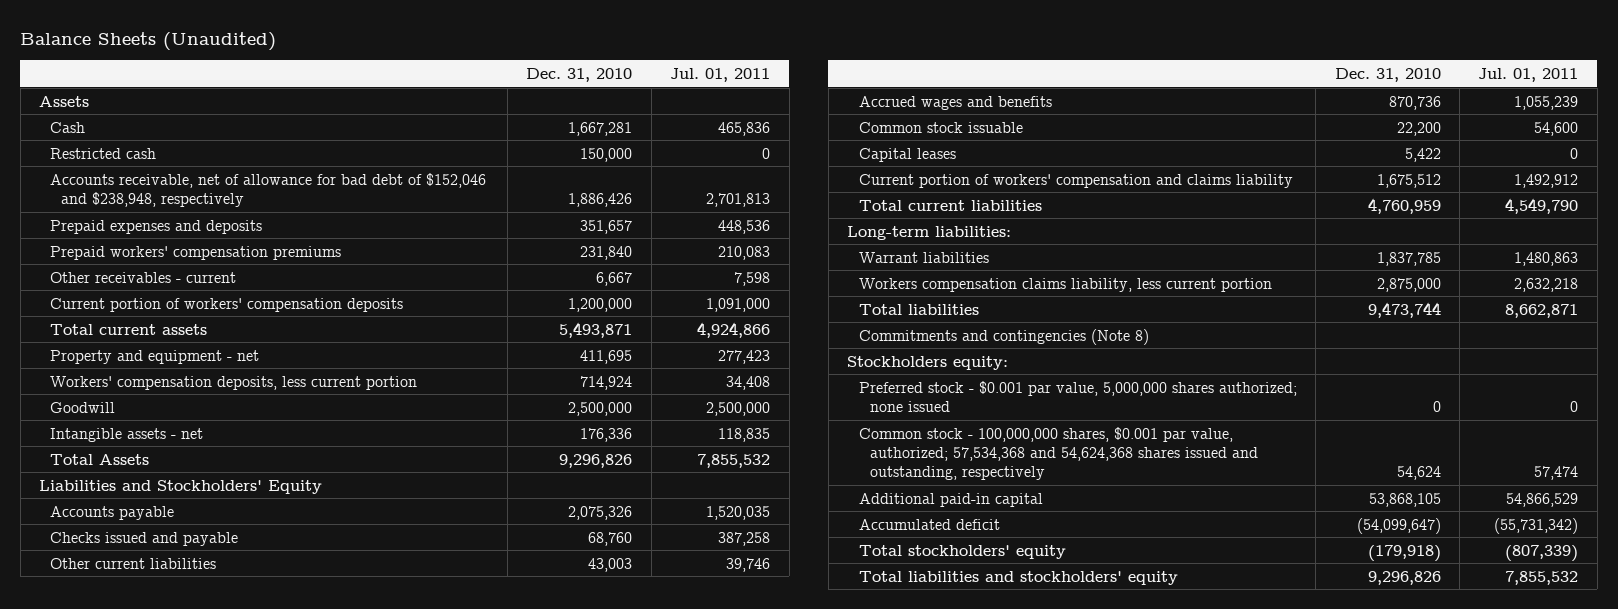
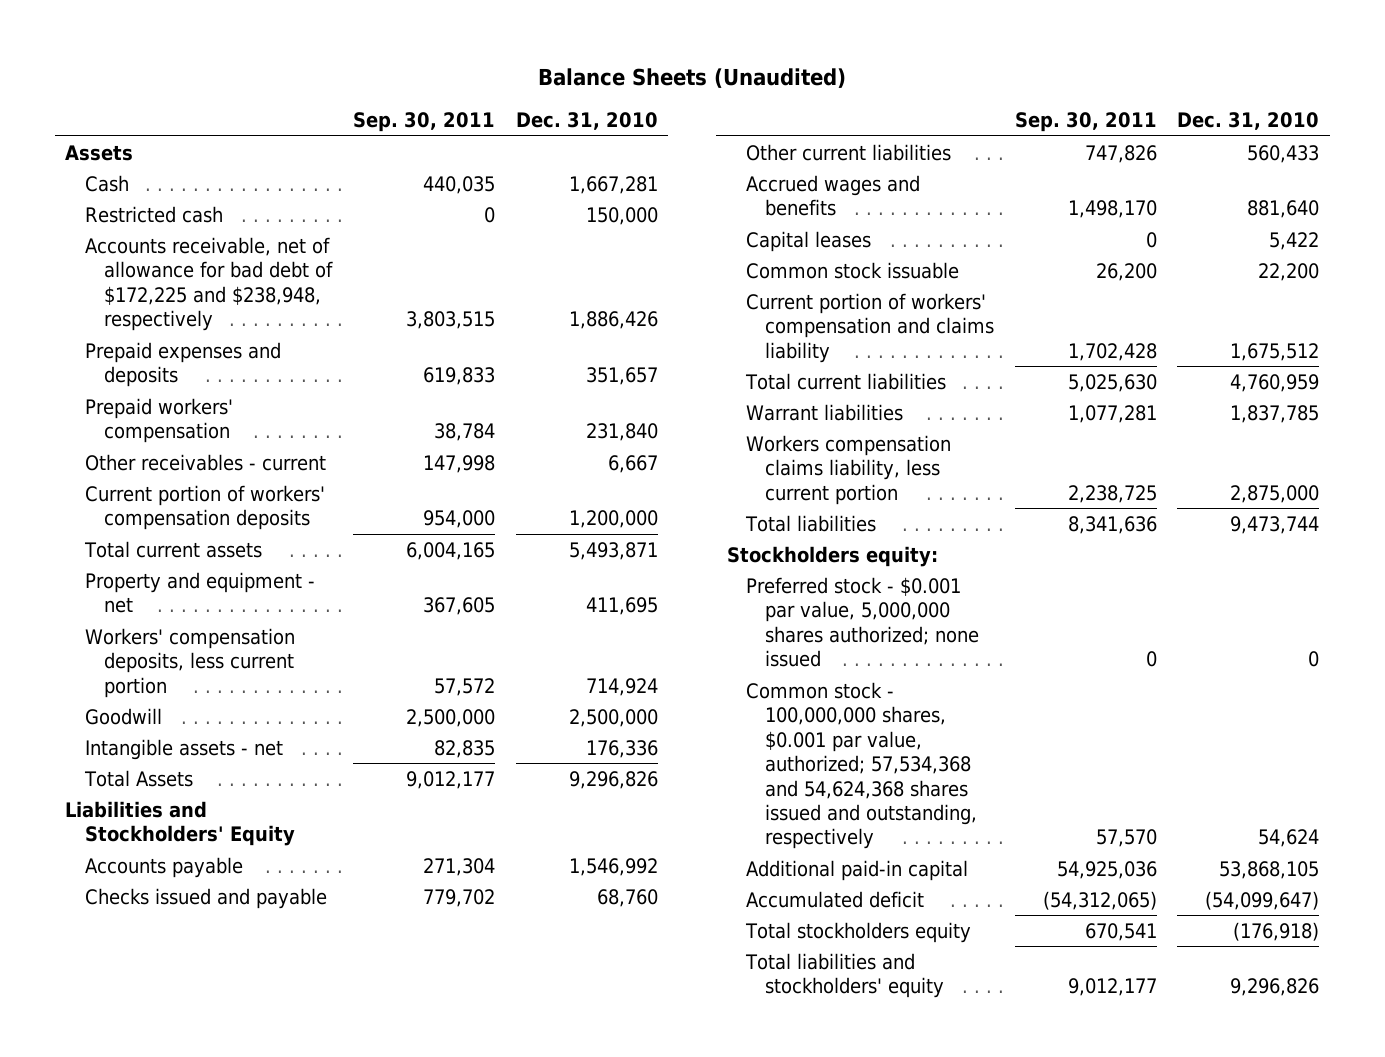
[670,67,771,82] Jul. 01, 2011 -> none
none -> [353,111,496,132] Sep. 30, 2011
[50,172,487,207] Accounts receivable, net of allowance for bad debt of $152,046 and $238,948, respectively -> [84,236,333,332] Accounts receivable, net of allowance for bad debt of $172,225 and $238,948, respectively
[50,245,342,260] Prepaid workers' compensation premiums -> [84,397,233,444] Prepaid workers' compensation
[568,505,633,520] 2,075,326 -> [568,857,658,876] 1,546,992
[588,557,633,572] 43,003 -> [1247,144,1320,163] 560,433
[1388,95,1441,110] 870,736 -> [1247,200,1320,219] 881,640
[858,121,1023,133] Common stock issuable -> [745,261,959,279] Common stock issuable
[847,225,1012,240] Long-term liabilities: -> none
[858,328,1149,345] Commitments and contingencies (Note 8) -> none
[858,544,1066,559] Total stockholders' equity -> [744,921,971,943] Total stockholders equity
[1367,544,1441,562] (179,918) -> [1233,921,1320,941] (176,918)

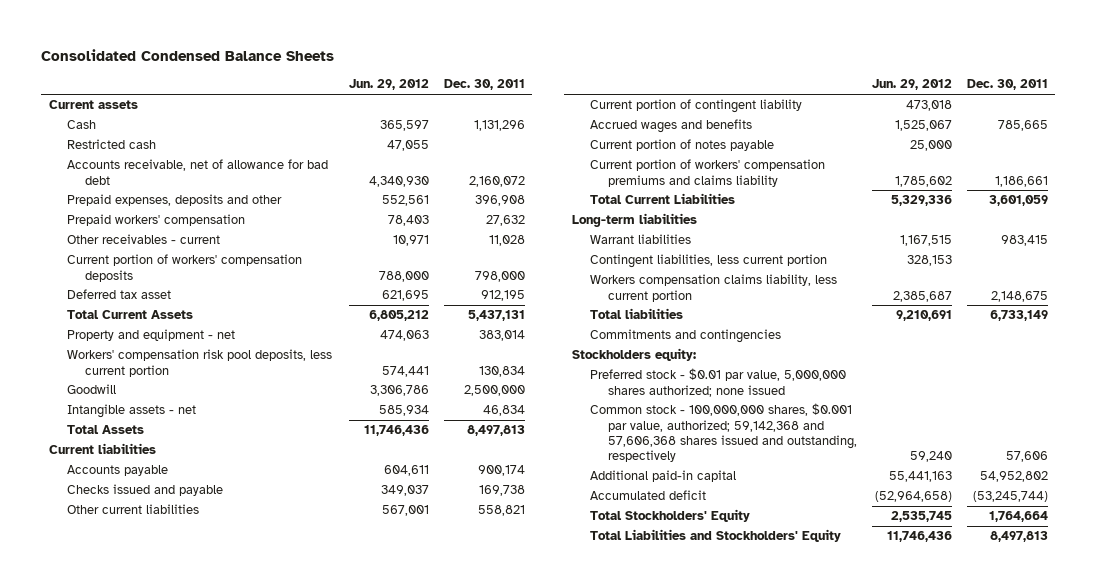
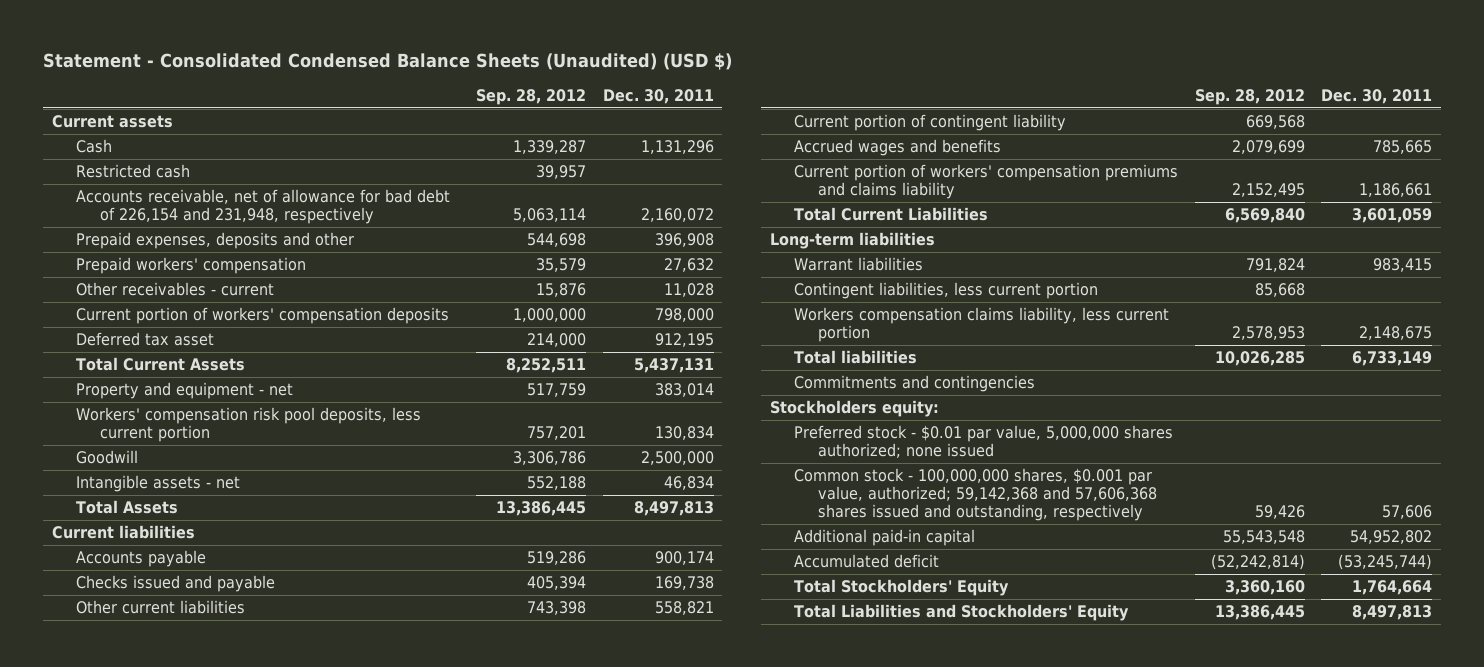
[41,49,335,62] Consolidated Condensed Balance Sheets -> [43,53,733,71] Statement - Consolidated Condensed Balance Sheets (Unaudited) (USD $)
[348,79,429,91] Jun. 29, 2012 -> none
none -> [476,89,587,106] Sep. 28, 2012
[66,159,328,185] Accounts receivable, net of allowance for bad debt -> [75,188,450,225] Accounts receivable, net of allowance for bad debt of 226,154 and 231,948, respectively
[589,139,774,152] Current portion of notes payable -> none

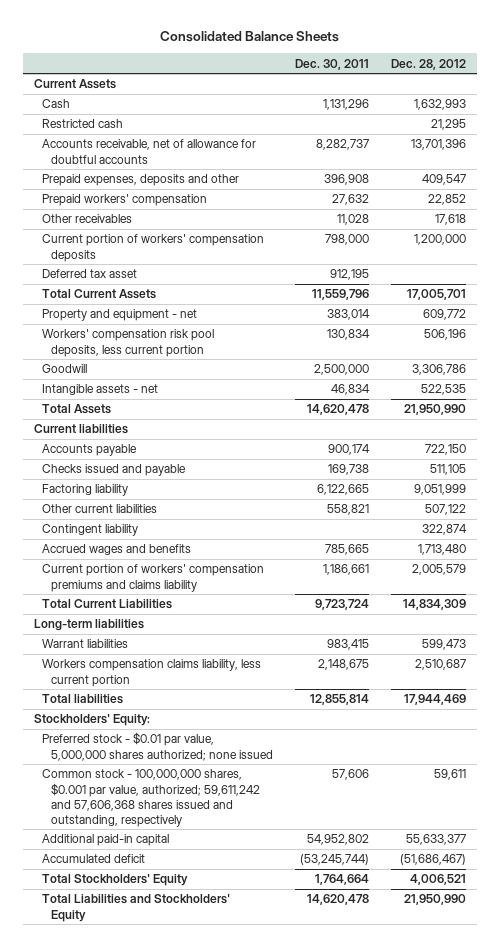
[43,53,733,71] Statement - Consolidated Condensed Balance Sheets (Unaudited) (USD $) -> [159,31,339,43] Consolidated Balance Sheets
[476,89,587,106] Sep. 28, 2012 -> none
none -> [390,58,466,70] Dec. 28, 2012
[51,114,173,128] Current assets -> [33,79,116,90] Current Assets
[75,188,450,225] Accounts receivable, net of allowance for bad debt of 226,154 and 231,948, respectively -> [42,139,257,164] Accounts receivable, net of allowance for doubtful accounts
[641,208,715,223] 2,160,072 -> [315,139,369,151] 8,282,737
[75,281,274,296] Other receivables - current -> [42,214,133,224] Other receivables
[634,357,715,373] 5,437,131 -> [311,289,369,301] 11,559,796
[634,500,715,516] 8,497,813 -> [306,404,369,416] 14,620,478
none -> [42,484,129,497] Factoring liability
[793,113,1066,131] Current portion of contingent liability -> [42,524,139,537] Contingent liability
[1352,207,1433,223] 3,601,059 -> [314,599,369,611] 9,723,724
[793,281,1098,299] Contingent liabilities, less current portion -> none
[793,374,1035,392] Commitments and contingencies -> none
[1352,350,1433,366] 6,733,149 -> [309,694,369,706] 12,855,814
[769,399,939,417] Stockholders equity: -> [33,714,150,727] Stockholders' Equity:
[793,467,1157,522] Common stock - 100,000,000 shares, $0.001 par value, authorized; 59,142,368 and 57,606,368 shares issued and outstanding, respectively -> [42,769,260,827] Common stock - 100,000,000 shares, $0.001 par value, authorized; 59,611,242 and 57,606,368 shares issued and outstanding, respectively
[1352,604,1433,620] 8,497,813 -> [306,894,369,906] 14,620,478

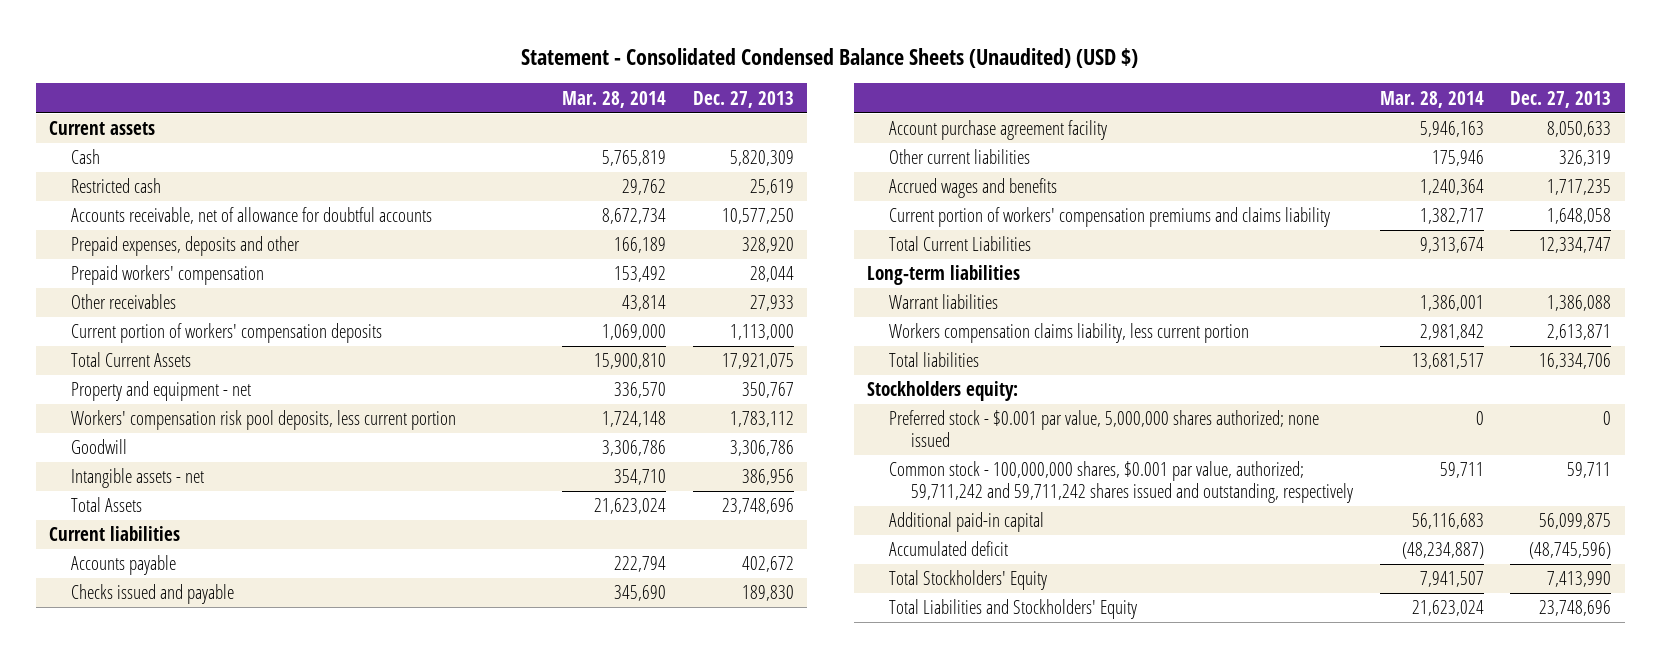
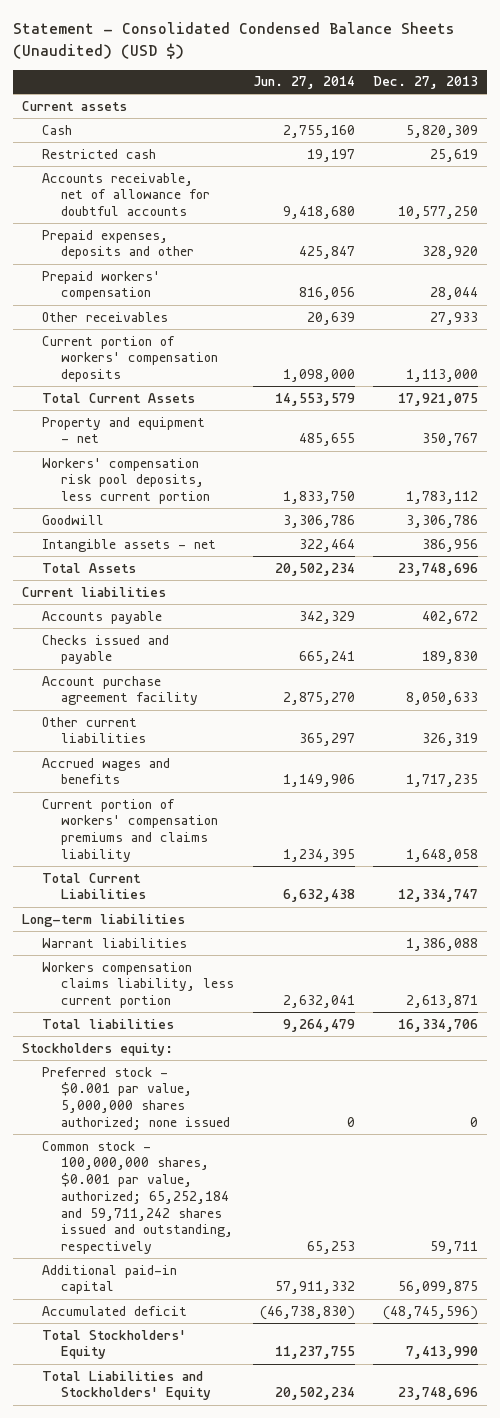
[562,90,667,108] Mar. 28, 2014 -> none
none -> [252,76,355,90] Jun. 27, 2014
[888,461,1353,503] Common stock - 100,000,000 shares, $0.001 par value, authorized; 59,711,242 and 59,711,242 shares issued and outstanding, respectively -> [41,1140,234,1255] Common stock - 100,000,000 shares, $0.001 par value, authorized; 65,252,184 and 59,711,242 shares issued and outstanding, respectively

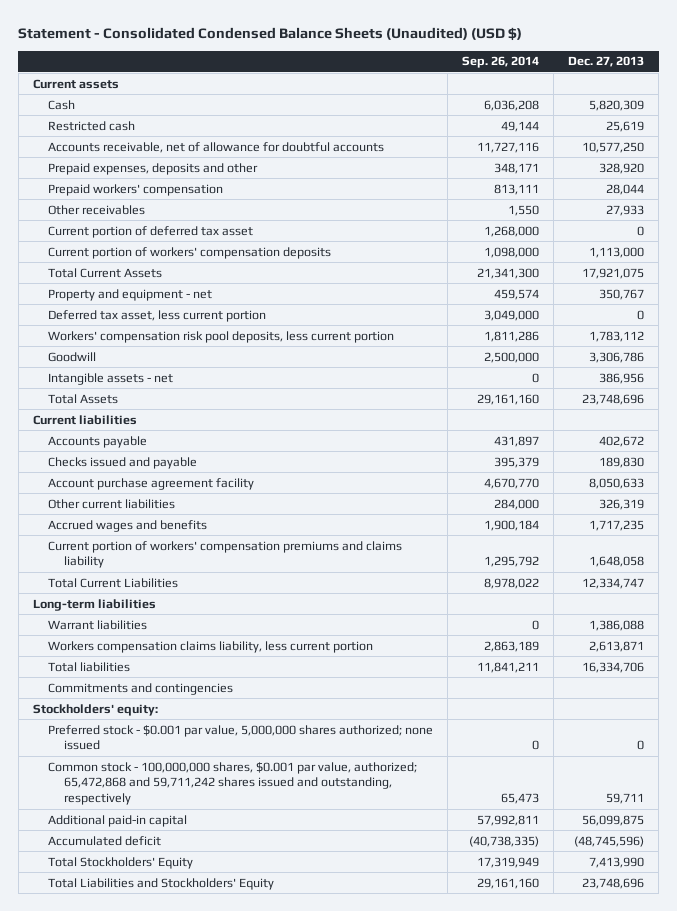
[252,76,355,90] Jun. 27, 2014 -> none
none -> [462,56,540,69] Sep. 26, 2014
none -> [48,225,254,238] Current portion of deferred tax asset
none -> [48,309,267,322] Deferred tax asset, less current portion
none -> [48,682,234,695] Commitments and contingencies
[21,1042,173,1056] Stockholders equity: -> [32,703,158,716] Stockholders' equity:
[41,1140,234,1255] Common stock - 100,000,000 shares, $0.001 par value, authorized; 65,252,184 and 59,711,242 shares issued and outstanding, respectively -> [48,761,418,806] Common stock - 100,000,000 shares, $0.001 par value, authorized; 65,472,868 and 59,711,242 shares issued and outstanding, respectively

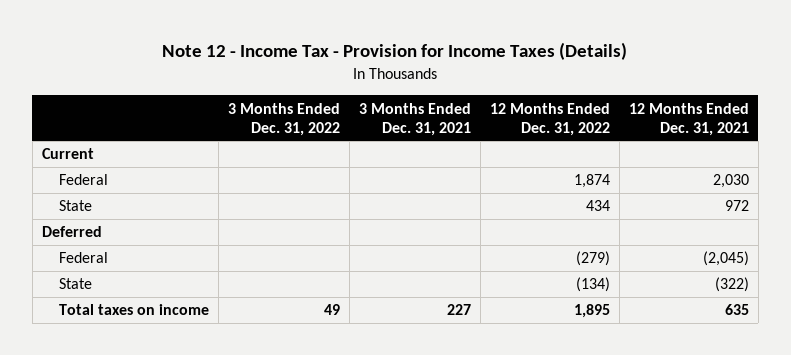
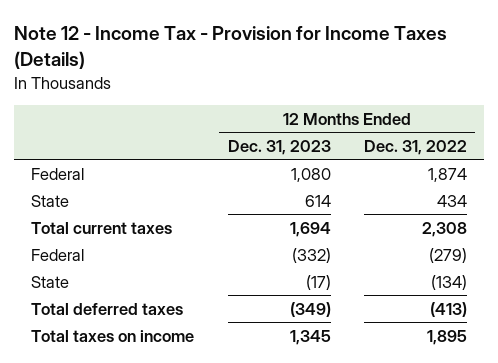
[227,102,340,136] 3 Months Ended Dec. 31, 2022 -> none
[358,102,471,136] 3 Months Ended Dec. 31, 2021 -> none
[628,102,749,136] 12 Months Ended Dec. 31, 2021 -> none
none -> [227,139,331,155] Dec. 31, 2023
[41,148,94,160] Current -> none
[41,226,102,238] Deferred -> none
none -> [31,221,173,234] Total current taxes
none -> [31,302,184,315] Total deferred taxes

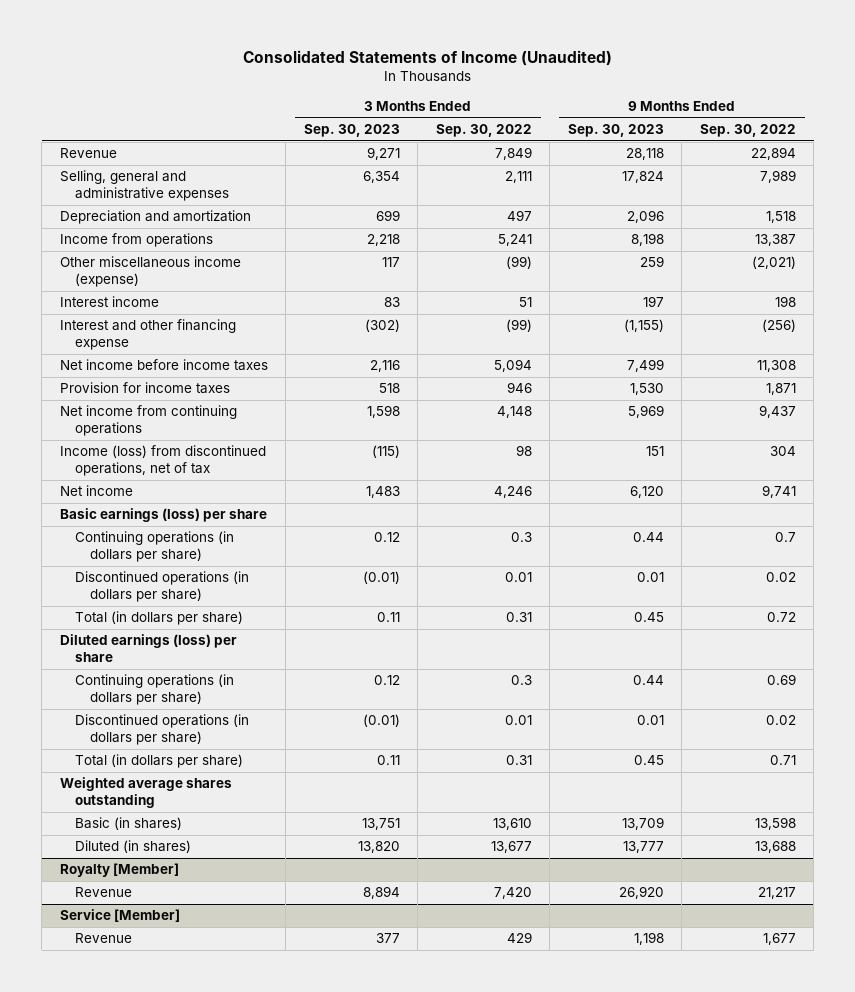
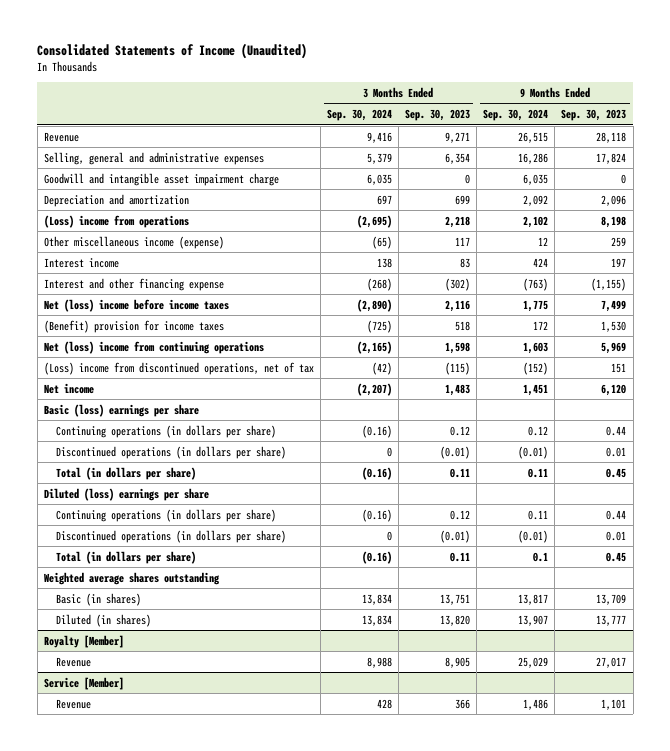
[435,124,532,138] Sep. 30, 2022 -> none
[699,124,796,138] Sep. 30, 2022 -> none
none -> [326,109,392,122] Sep. 30, 2024
none -> [483,109,549,122] Sep. 30, 2024
none -> [43,172,279,186] Goodwill and intangible asset impairment charge
[59,233,213,248] Income from operations -> [43,214,189,228] (Loss) income from operations
[59,359,268,372] Net income before income taxes -> [43,298,229,312] Net (loss) income before income taxes
[59,382,230,395] Provision for income taxes -> [43,319,224,333] (Benefit) provision for income taxes
[59,405,237,437] Net income from continuing operations -> [43,340,264,354] Net (loss) income from continuing operations
[59,445,266,477] Income (loss) from discontinued operations, net of tax -> [43,361,314,375] (Loss) income from discontinued operations, net of tax
[59,508,267,523] Basic earnings (loss) per share -> [43,403,199,417] Basic (loss) earnings per share
[59,634,237,663] Diluted earnings (loss) per share -> [43,487,209,501] Diluted (loss) earnings per share
[362,886,400,900] 8,894 -> [445,656,471,668] 8,905
[618,886,664,900] 26,920 -> [596,656,627,668] 27,017
[375,933,400,944] 377 -> [455,698,471,709] 366
[633,932,664,946] 1,198 -> [601,698,627,710] 1,101

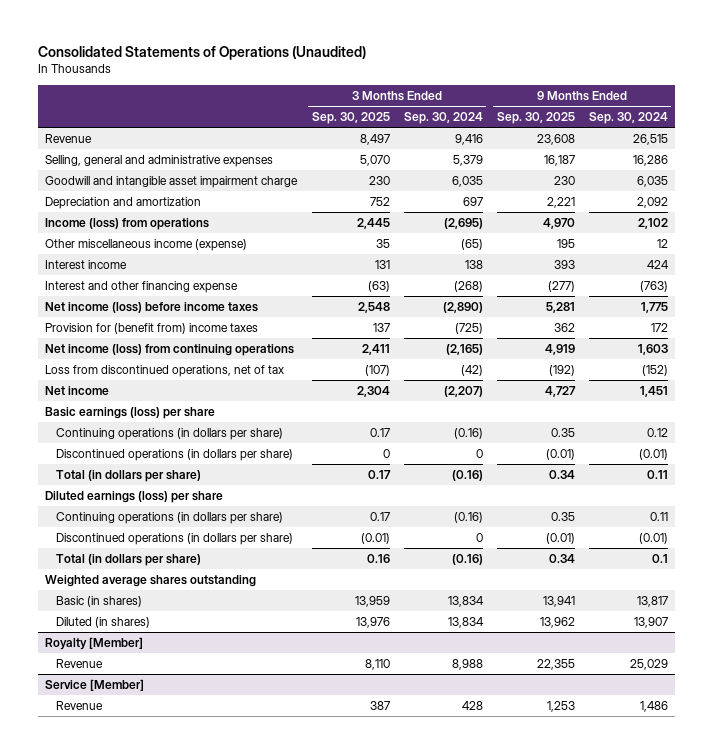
[37,42,308,59] Consolidated Statements of Income (Unaudited) -> [38,46,367,61] Consolidated Statements of Operations (Unaudited)
[405,109,471,122] Sep. 30, 2023 -> none
[561,109,627,122] Sep. 30, 2023 -> none
none -> [311,112,390,125] Sep. 30, 2025
none -> [496,112,575,125] Sep. 30, 2025
[43,214,189,228] (Loss) income from operations -> [45,217,210,230] Income (loss) from operations
[43,298,229,312] Net (loss) income before income taxes -> [45,301,259,313] Net income (loss) before income taxes
[43,319,224,333] (Benefit) provision for income taxes -> [45,322,259,334] Provision for (benefit from) income taxes
[43,340,264,354] Net (loss) income from continuing operations -> [45,343,295,356] Net income (loss) from continuing operations
[43,361,314,375] (Loss) income from discontinued operations, net of tax -> [45,364,285,377] Loss from discontinued operations, net of tax
[43,403,199,417] Basic (loss) earnings per share -> [45,406,216,419] Basic earnings (loss) per share
[43,487,209,501] Diluted (loss) earnings per share -> [45,490,224,503] Diluted earnings (loss) per share

